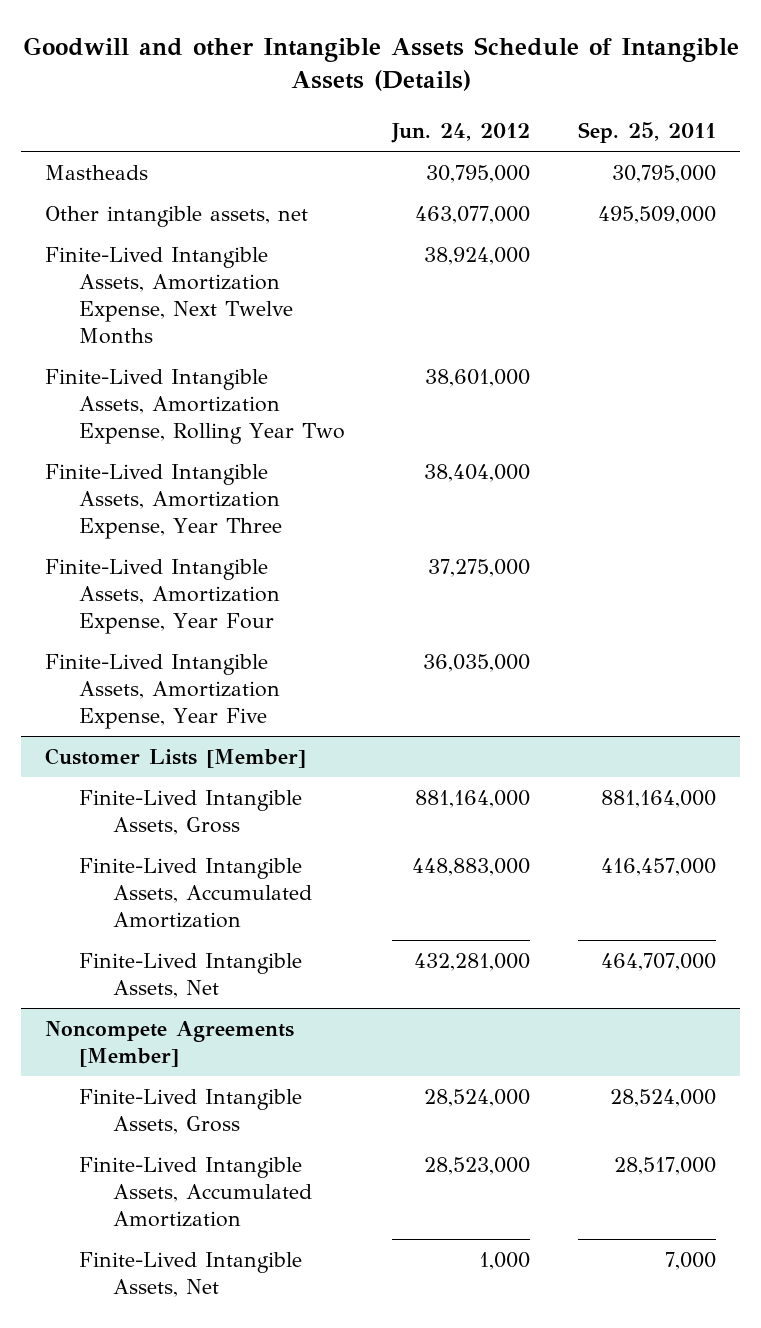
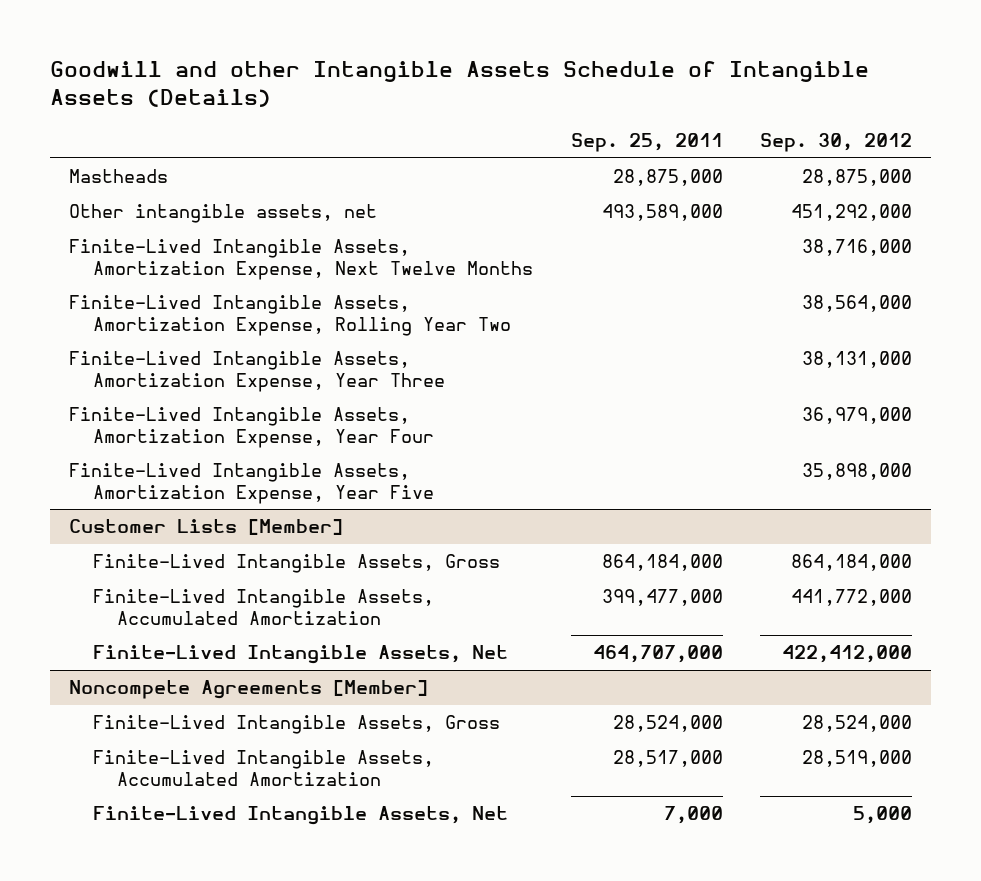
[391,123,531,144] Jun. 24, 2012 -> none
none -> [760,133,913,153] Sep. 30, 2012
[611,165,716,184] 30,795,000 -> [612,169,723,187] 28,875,000
[597,206,716,225] 495,509,000 -> [601,204,723,222] 493,589,000
[600,790,716,809] 881,164,000 -> [601,554,723,572] 864,184,000
[600,858,716,877] 416,457,000 -> [601,589,723,607] 399,477,000

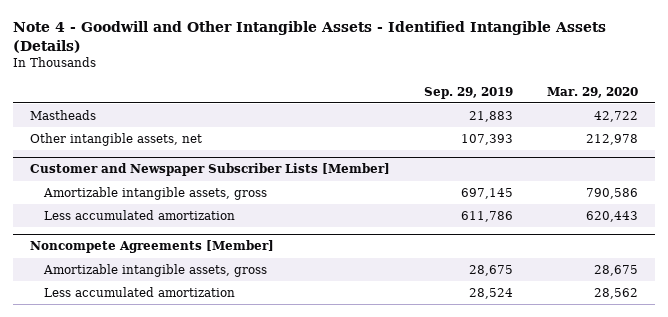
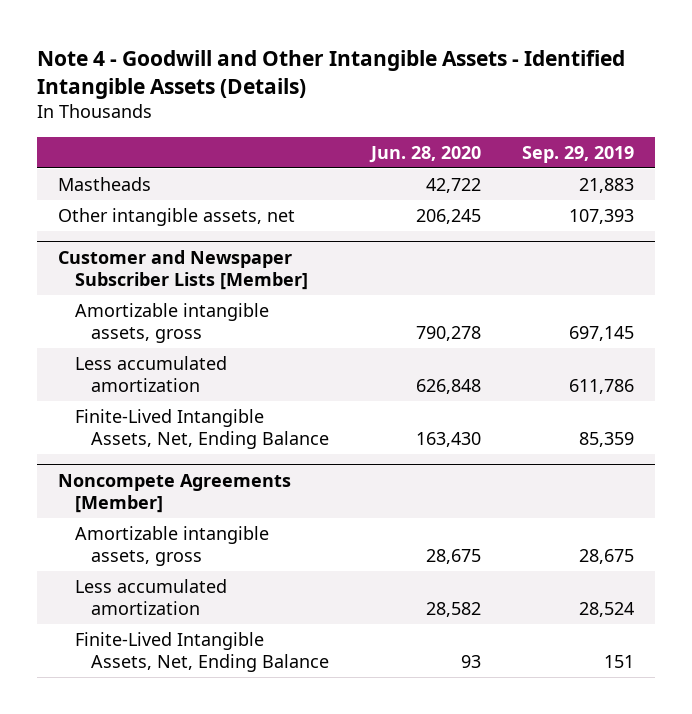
[546,86,638,98] Mar. 29, 2020 -> none
none -> [368,145,481,163] Jun. 28, 2020
none -> [74,409,330,450] Finite-Lived Intangible Assets, Net, Ending Balance
none -> [74,632,330,673] Finite-Lived Intangible Assets, Net, Ending Balance

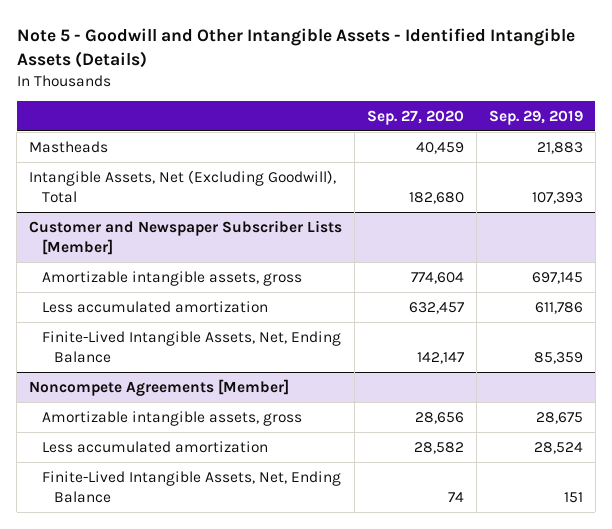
[37,49,626,99] Note 4 - Goodwill and Other Intangible Assets - Identified Intangible Assets (Details) -> [16,27,575,68] Note 5 - Goodwill and Other Intangible Assets - Identified Intangible Assets (Details)
[368,145,481,163] Jun. 28, 2020 -> none
none -> [367,109,465,125] Sep. 27, 2020
[58,208,296,227] Other intangible assets, net -> [29,169,337,203] Intangible Assets, Net (Excluding Goodwill), Total

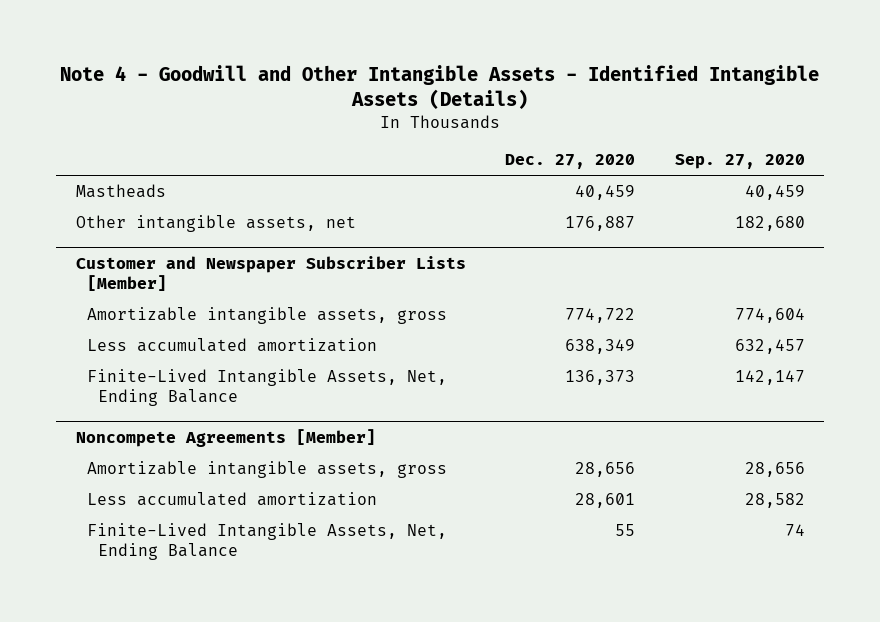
[16,27,575,68] Note 5 - Goodwill and Other Intangible Assets - Identified Intangible Assets (Details) -> [60,65,820,110] Note 4 - Goodwill and Other Intangible Assets - Identified Intangible Assets (Details)
[489,109,584,125] Sep. 29, 2019 -> none
none -> [505,154,636,170] Dec. 27, 2020
[29,169,337,203] Intangible Assets, Net (Excluding Goodwill), Total -> [75,215,356,233] Other intangible assets, net

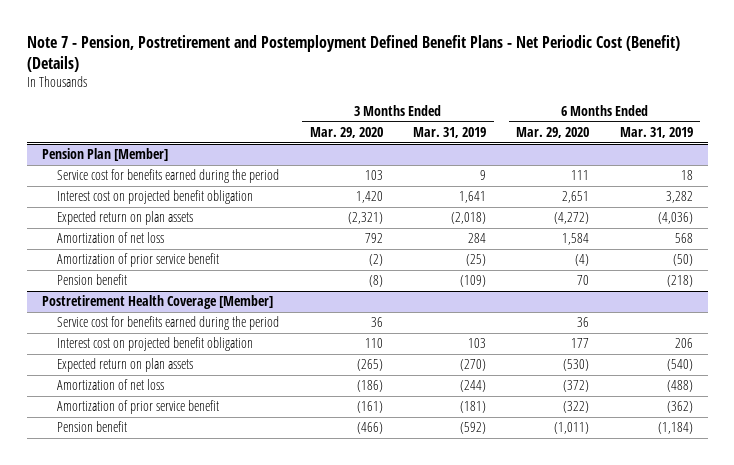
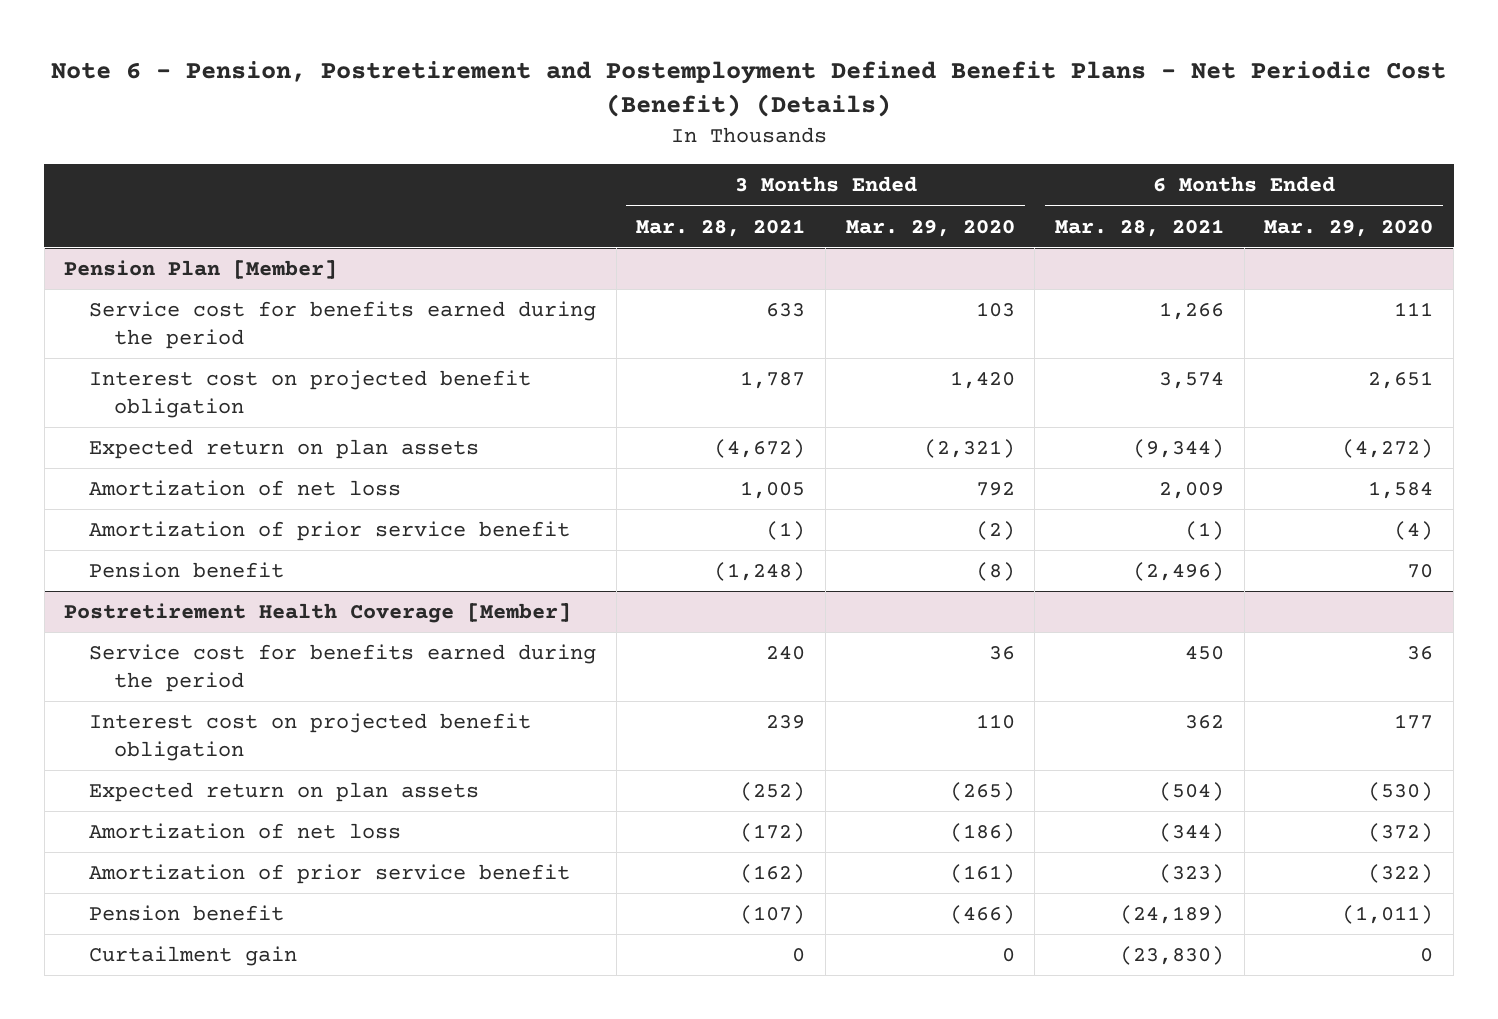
[26,34,680,72] Note 7 - Pension, Postretirement and Postemployment Defined Benefit Plans - Net Periodic Cost (Benefit) (Details) -> [50,61,1446,118] Note 6 - Pension, Postretirement and Postemployment Defined Benefit Plans - Net Periodic Cost (Benefit) (Details)
[413,126,487,138] Mar. 31, 2019 -> none
[619,126,693,138] Mar. 31, 2019 -> none
none -> [636,218,806,237] Mar. 28, 2021
none -> [1055,218,1225,237] Mar. 28, 2021
none -> [89,946,298,967] Curtailment gain

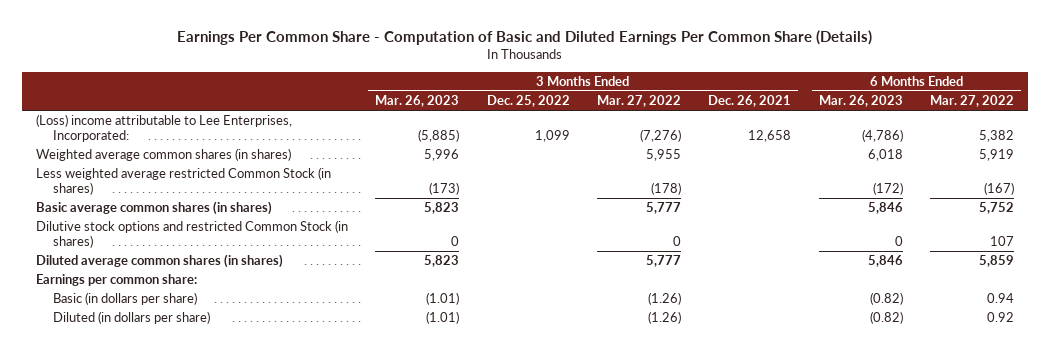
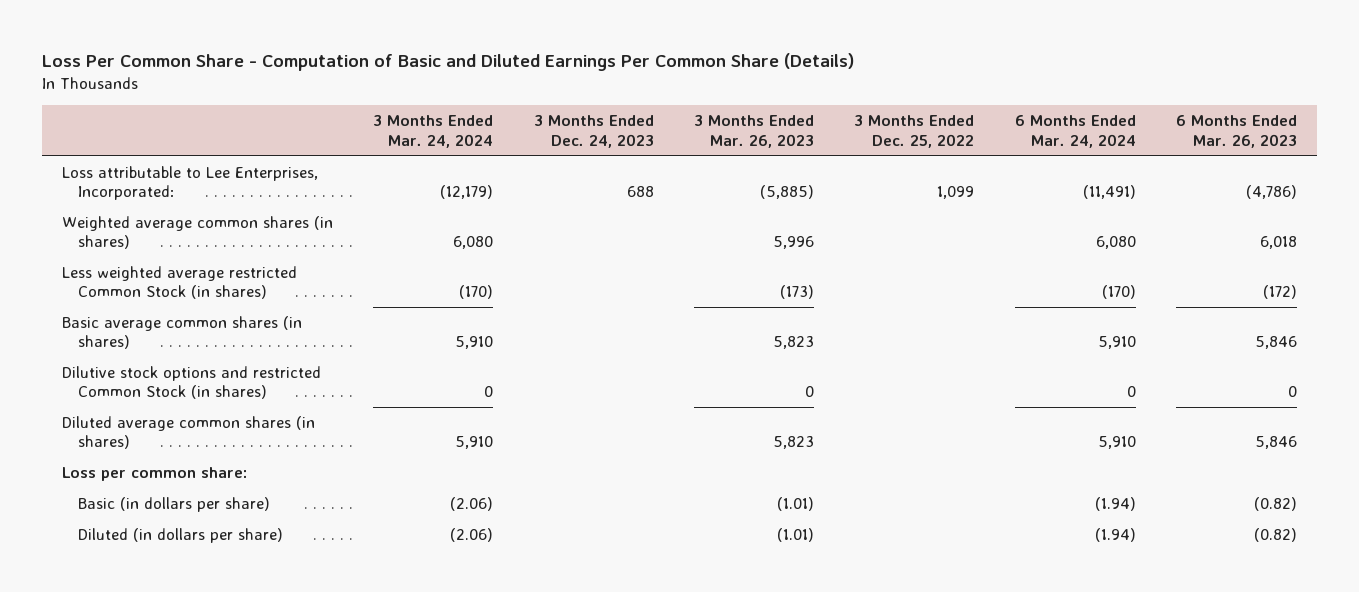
[177,29,873,45] Earnings Per Common Share - Computation of Basic and Diluted Earnings Per Common Share (Details) -> [41,53,854,72] Loss Per Common Share - Computation of Basic and Diluted Earnings Per Common Share (Details)
[597,95,682,108] Mar. 27, 2022 -> none
[708,95,792,108] Dec. 26, 2021 -> none
[930,95,1015,108] Mar. 27, 2022 -> none
none -> [373,115,494,148] 3 Months Ended Mar. 24, 2024
none -> [533,115,654,148] 3 Months Ended Dec. 24, 2023
none -> [1014,115,1136,148] 6 Months Ended Mar. 24, 2024
[35,114,292,143] (Loss) income attributable to Lee Enterprises, Incorporated: -> [62,165,319,201] Loss attributable to Lee Enterprises, Incorporated:
[35,274,197,287] Earnings per common share: -> [62,466,248,481] Loss per common share:

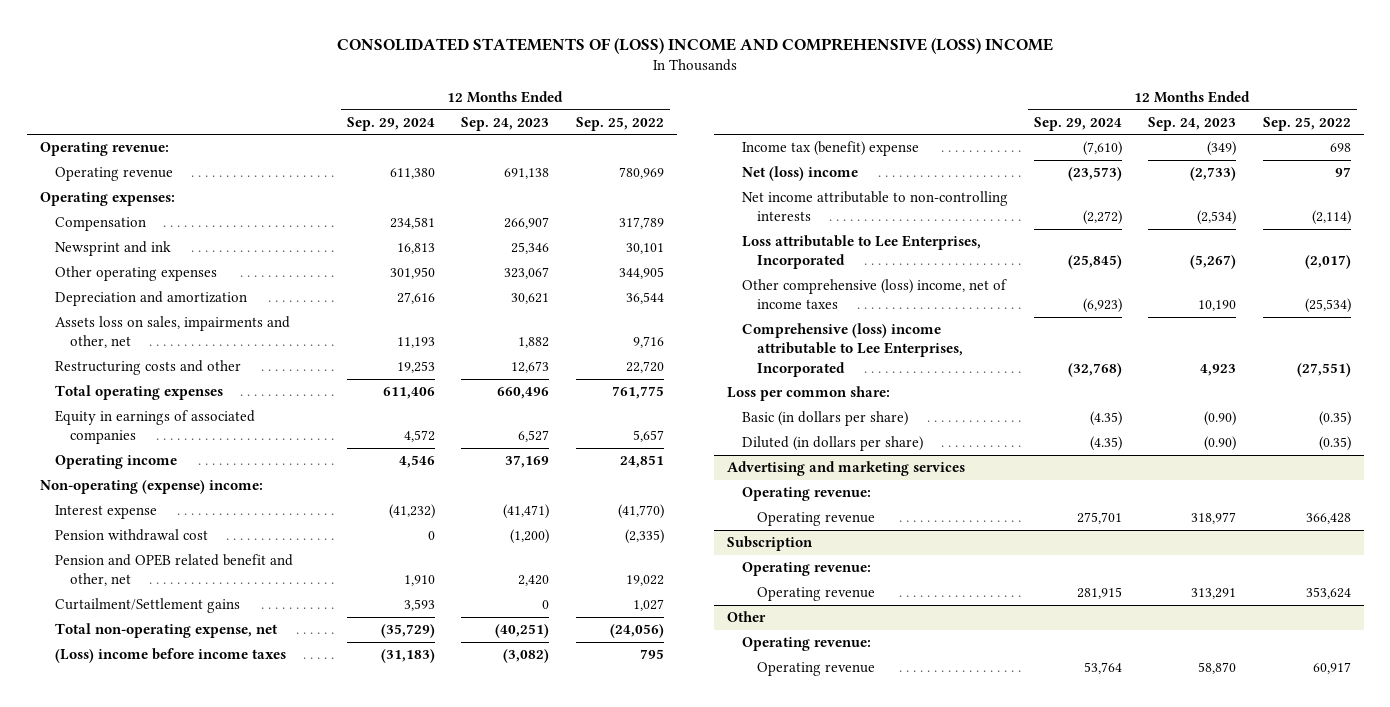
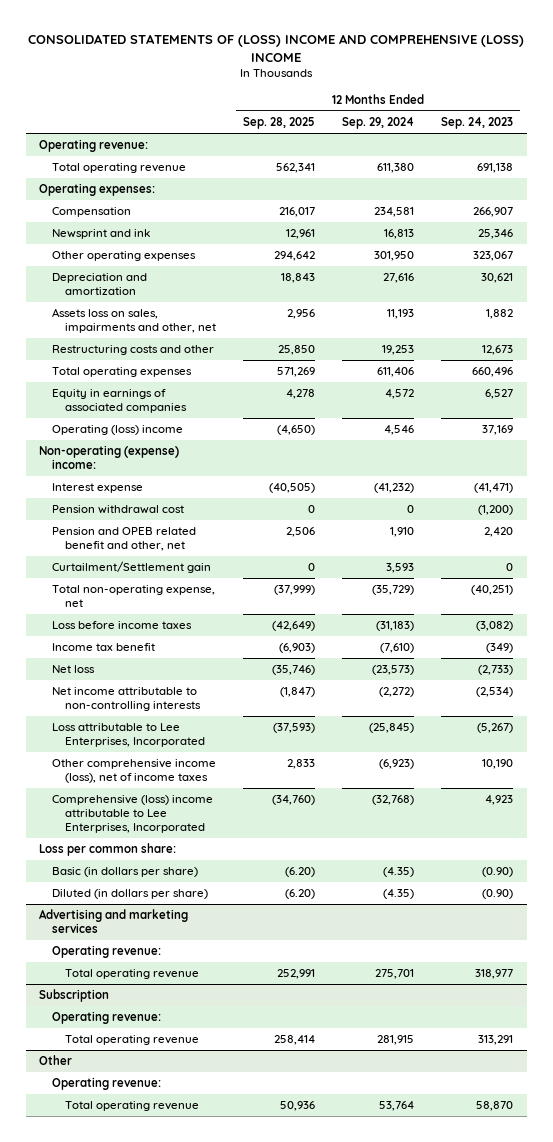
[575,117,664,132] Sep. 25, 2022 -> none
none -> [243,117,316,130] Sep. 28, 2025
[55,167,174,182] Operating revenue -> [52,163,187,174] Total operating revenue
[55,455,178,470] Operating income -> [52,425,184,436] Operating (loss) income
[55,598,241,614] Curtailment/Settlement gains -> [52,561,212,574] Curtailment/Settlement gain
[55,648,287,664] (Loss) income before income taxes -> [52,621,193,630] Loss before income taxes
[742,141,920,157] Income tax (benefit) expense -> [52,643,156,652] Income tax benefit
[742,166,859,182] Net (loss) income -> [52,665,96,674] Net loss
[742,279,1008,310] Other comprehensive (loss) income, net of income taxes -> [52,759,217,783] Other comprehensive income (loss), net of income taxes
[757,512,876,527] Operating revenue -> [64,969,199,980] Total operating revenue
[757,587,876,602] Operating revenue -> [64,1035,199,1046] Total operating revenue
[757,662,876,677] Operating revenue -> [64,1101,199,1112] Total operating revenue

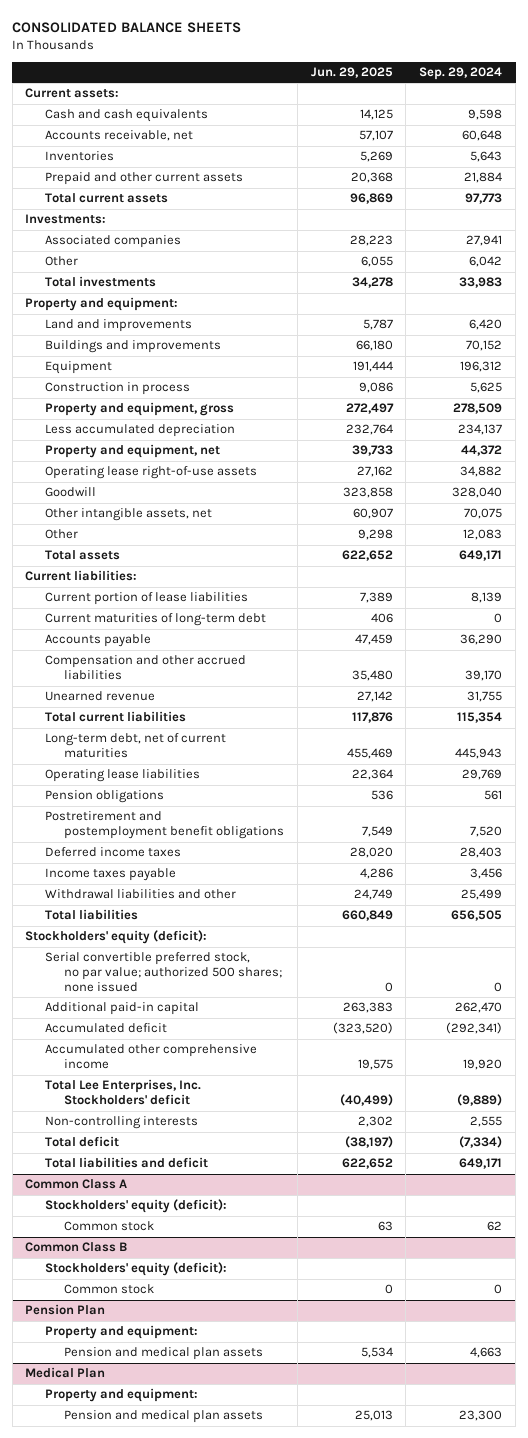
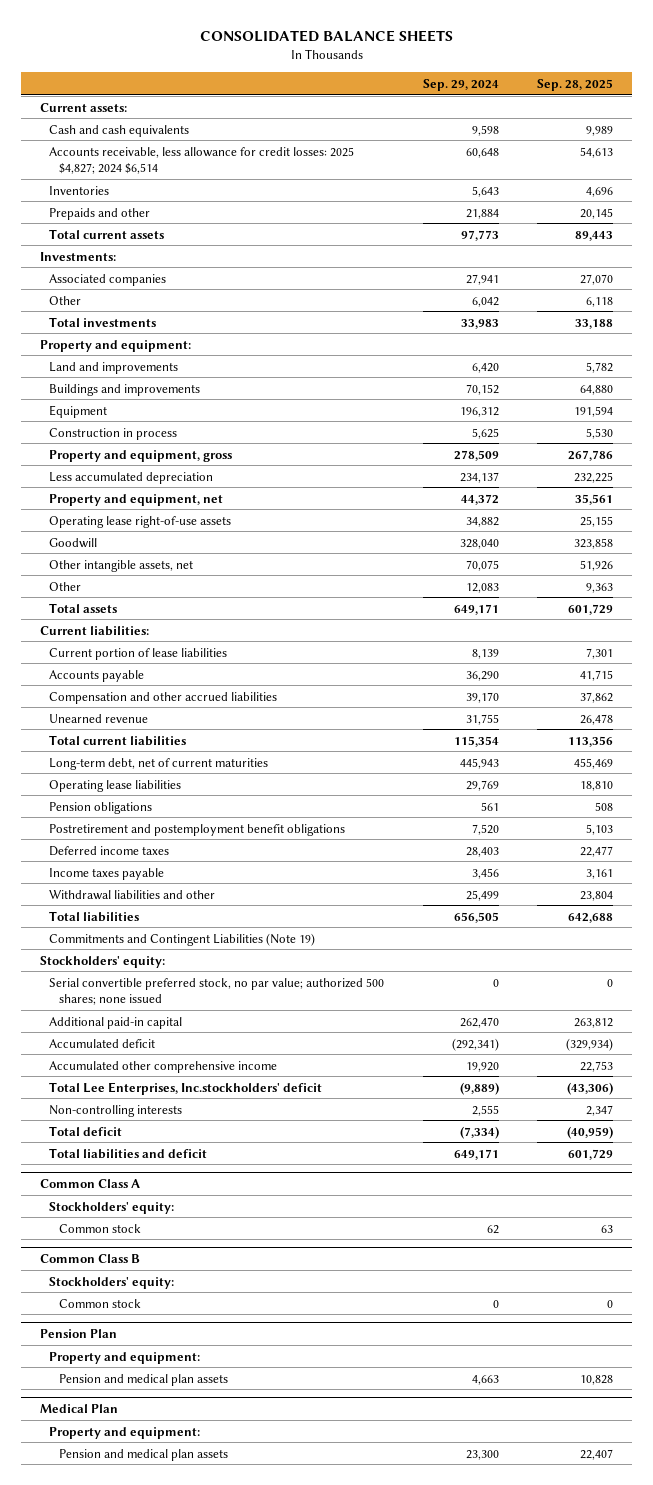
[310,67,393,79] Jun. 29, 2025 -> none
none -> [537,78,614,91] Sep. 28, 2025
[44,130,193,142] Accounts receivable, net -> [49,146,355,174] Accounts receivable, less allowance for credit losses: 2025 $4,827; 2024 $6,514
[44,172,243,186] Prepaid and other current assets -> [49,207,151,220] Prepaids and other
[44,613,266,627] Current maturities of long-term debt -> none
none -> [49,932,316,946] Commitments and Contingent Liabilities (Note 19)
[25,930,208,945] Stockholders' equity (deficit): -> [40,955,166,968] Stockholders' equity:
[44,1079,201,1106] Total Lee Enterprises, Inc. Stockholders' deficit -> [49,1081,323,1095] Total Lee Enterprises, Inc.stockholders' deficit
[44,1199,227,1214] Stockholders' equity (deficit): -> [49,1201,175,1214] Stockholders' equity:
[44,1262,227,1277] Stockholders' equity (deficit): -> [49,1276,175,1289] Stockholders' equity:

